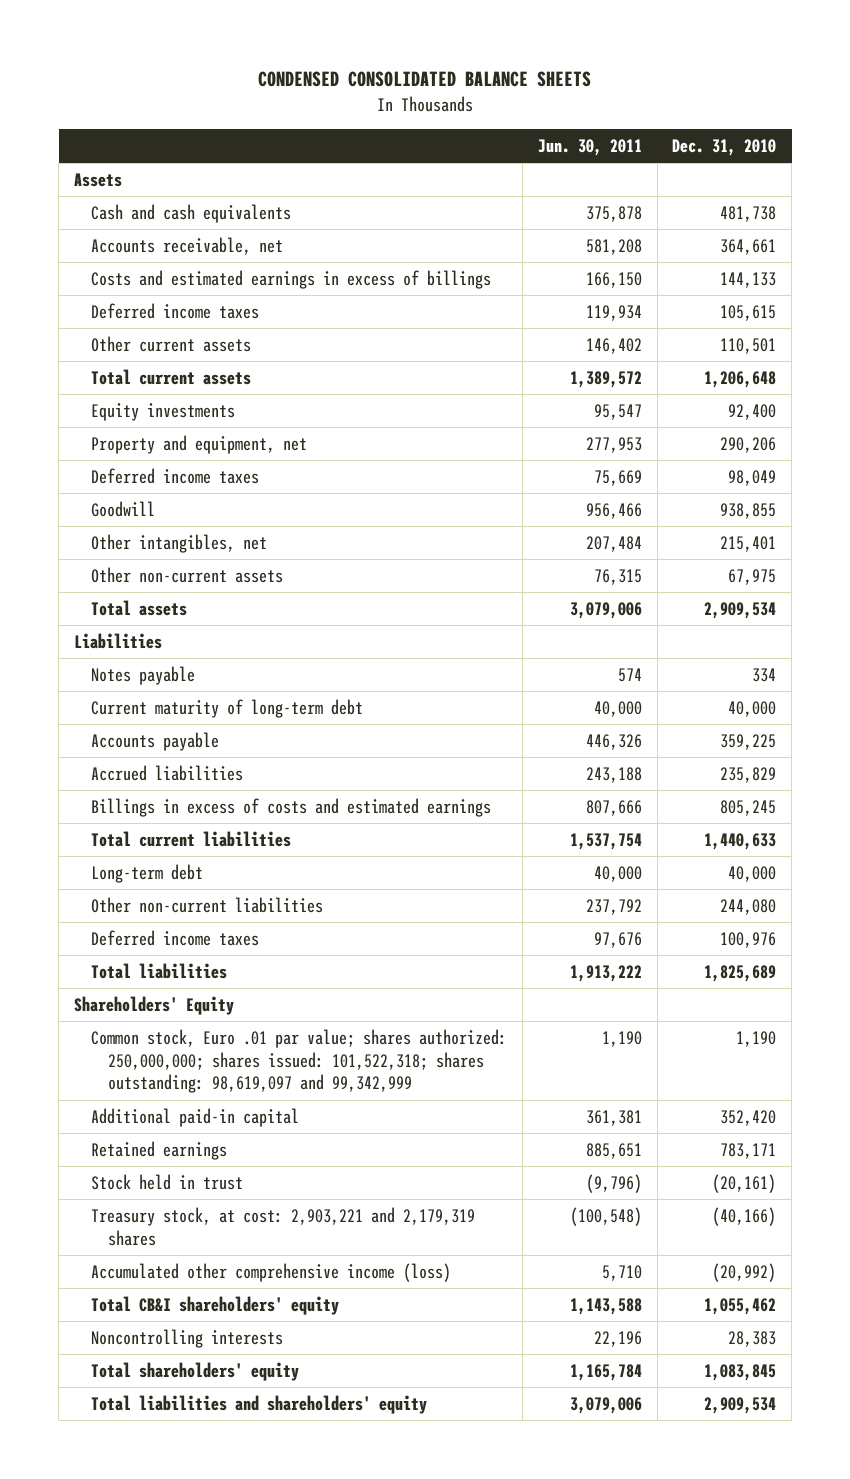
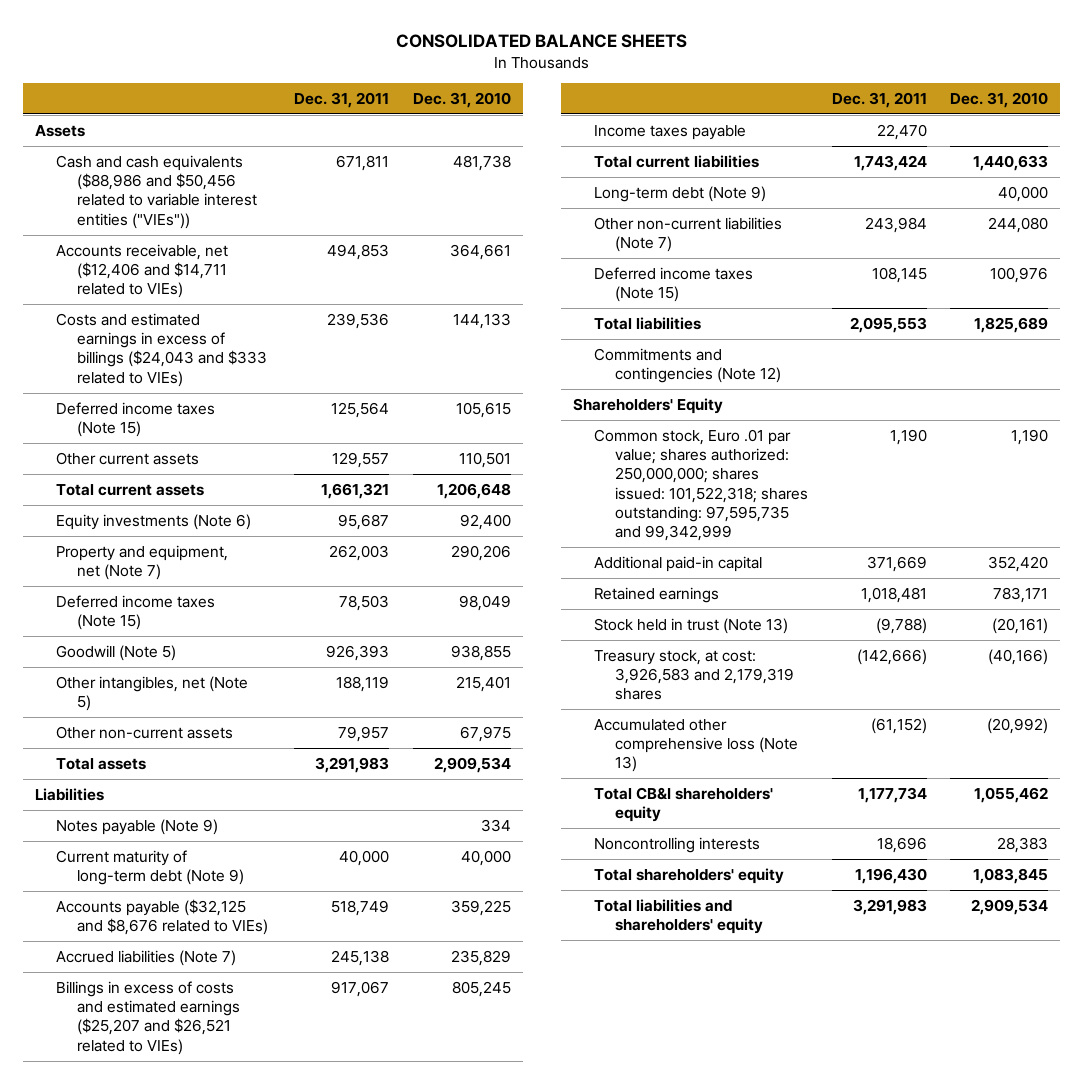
[258,71,592,88] CONDENSED CONSOLIDATED BALANCE SHEETS -> [395,34,687,49] CONSOLIDATED BALANCE SHEETS
[537,138,642,156] Jun. 30, 2011 -> none
none -> [294,92,390,109] Dec. 31, 2011
[90,203,291,223] Cash and cash equivalents -> [56,154,258,229] Cash and cash equivalents ($88,986 and $50,456 related to variable interest entities ("VIEs"))
[90,236,283,255] Accounts receivable, net -> [56,243,229,299] Accounts receivable, net ($12,406 and $14,711 related to VIEs)
[90,269,491,289] Costs and estimated earnings in excess of billings -> [56,312,268,387] Costs and estimated earnings in excess of billings ($24,043 and $333 related to VIEs)
[90,302,259,319] Deferred income taxes -> [56,401,216,438] Deferred income taxes (Note 15)
[90,402,235,421] Equity investments -> [56,513,252,530] Equity investments (Note 6)
[90,434,307,454] Property and equipment, net -> [56,544,229,581] Property and equipment, net (Note 7)
[90,467,259,484] Deferred income taxes -> [56,594,216,631] Deferred income taxes (Note 15)
[90,500,155,517] Goodwill -> [56,644,177,661] Goodwill (Note 5)
[90,533,267,553] Other intangibles, net -> [56,675,249,712] Other intangibles, net (Note 5)
[90,665,195,685] Notes payable -> [56,818,219,835] Notes payable (Note 9)
[90,698,363,718] Current maturity of long-term debt -> [56,849,245,886] Current maturity of long-term debt (Note 9)
[90,731,219,751] Accounts payable -> [56,898,269,936] Accounts payable ($32,125 and $8,676 related to VIEs)
[90,764,243,781] Accrued liabilities -> [56,949,237,966] Accrued liabilities (Note 7)
[90,797,491,817] Billings in excess of costs and estimated earnings -> [56,980,241,1055] Billings in excess of costs and estimated earnings ($25,207 and $26,521 related to VIEs)
none -> [593,124,746,140] Income taxes payable
[90,863,203,883] Long-term debt -> [593,185,766,202] Long-term debt (Note 9)
[90,896,323,913] Other non-current liabilities -> [593,216,782,253] Other non-current liabilities (Note 7)
[90,929,259,946] Deferred income taxes -> [593,266,753,303] Deferred income taxes (Note 15)
none -> [593,347,781,384] Commitments and contingencies (Note 12)
[90,1028,507,1094] Common stock, Euro .01 par value; shares authorized: 250,000,000; shares issued: 101,522,318; shares outstanding: 98,619,097 and 99,342,999 -> [593,428,808,542] Common stock, Euro .01 par value; shares authorized: 250,000,000; shares issued: 101,522,318; shares outstanding: 97,595,735 and 99,342,999
[90,1173,243,1190] Stock held in trust -> [593,617,788,634] Stock held in trust (Note 13)
[90,1206,475,1246] Treasury stock, at cost: 2,903,221 and 2,179,319 shares -> [593,649,794,701] Treasury stock, at cost: 3,926,583 and 2,179,319 shares
[90,1262,451,1282] Accumulated other comprehensive income (loss) -> [593,718,798,773] Accumulated other comprehensive loss (Note 13)

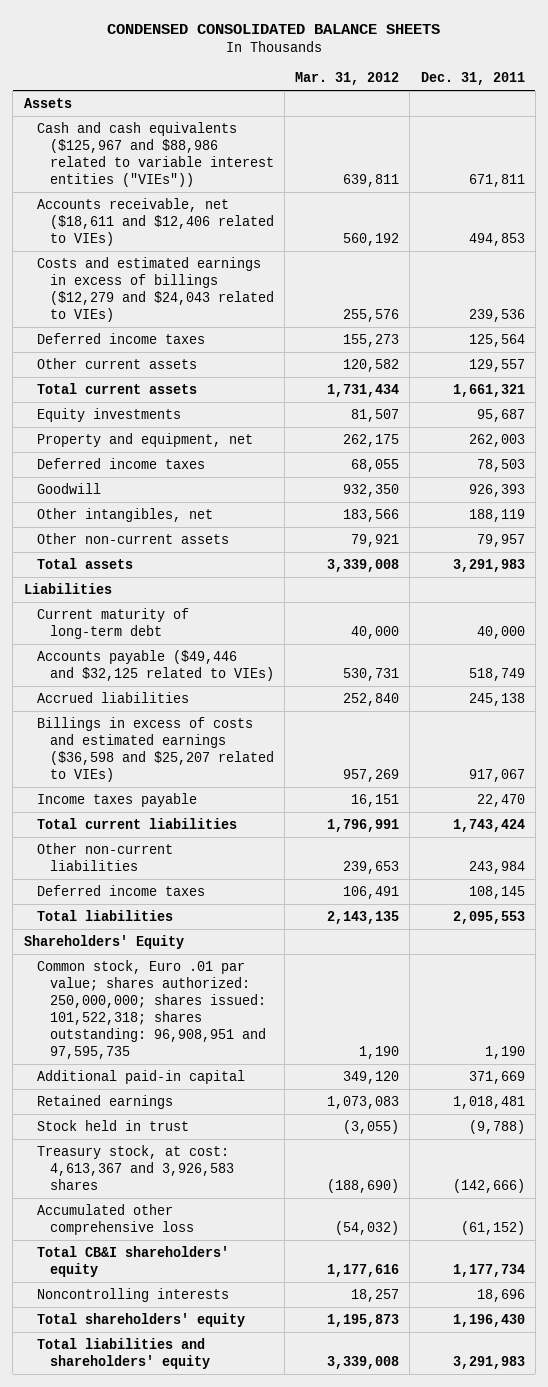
[395,34,687,49] CONSOLIDATED BALANCE SHEETS -> [107,23,441,34] CONDENSED CONSOLIDATED BALANCE SHEETS
[412,92,511,109] Dec. 31, 2010 -> none
none -> [295,71,400,85] Mar. 31, 2012
[56,154,258,229] Cash and cash equivalents ($88,986 and $50,456 related to variable interest entities ("VIEs")) -> [36,122,274,187] Cash and cash equivalents ($125,967 and $88,986 related to variable interest entities ("VIEs"))
[56,243,229,299] Accounts receivable, net ($12,406 and $14,711 related to VIEs) -> [36,198,274,246] Accounts receivable, net ($18,611 and $12,406 related to VIEs)
[56,312,268,387] Costs and estimated earnings in excess of billings ($24,043 and $333 related to VIEs) -> [36,257,274,322] Costs and estimated earnings in excess of billings ($12,279 and $24,043 related to VIEs)
[56,401,216,438] Deferred income taxes (Note 15) -> [36,333,205,345] Deferred income taxes
[56,513,252,530] Equity investments (Note 6) -> [36,408,181,423] Equity investments
[56,544,229,581] Property and equipment, net (Note 7) -> [36,433,253,448] Property and equipment, net
[56,594,216,631] Deferred income taxes (Note 15) -> [36,458,205,470] Deferred income taxes
[56,644,177,661] Goodwill (Note 5) -> [36,483,101,495] Goodwill
[56,675,249,712] Other intangibles, net (Note 5) -> [36,508,213,523] Other intangibles, net
[56,818,219,835] Notes payable (Note 9) -> none
[56,849,245,886] Current maturity of long-term debt (Note 9) -> [36,608,189,639] Current maturity of long-term debt
[56,898,269,936] Accounts payable ($32,125 and $8,676 related to VIEs) -> [36,650,274,681] Accounts payable ($49,446 and $32,125 related to VIEs)
[56,949,237,966] Accrued liabilities (Note 7) -> [36,692,189,704] Accrued liabilities
[56,980,241,1055] Billings in excess of costs and estimated earnings ($25,207 and $26,521 related to VIEs) -> [36,717,274,782] Billings in excess of costs and estimated earnings ($36,598 and $25,207 related to VIEs)
[593,185,766,202] Long-term debt (Note 9) -> none
[593,216,782,253] Other non-current liabilities (Note 7) -> [36,843,173,871] Other non-current liabilities
[593,266,753,303] Deferred income taxes (Note 15) -> [36,885,205,897] Deferred income taxes
[593,347,781,384] Commitments and contingencies (Note 12) -> none
[593,428,808,542] Common stock, Euro .01 par value; shares authorized: 250,000,000; shares issued: 101,522,318; shares outstanding: 97,595,735 and 99,342,999 -> [36,960,266,1059] Common stock, Euro .01 par value; shares authorized: 250,000,000; shares issued: 101,522,318; shares outstanding: 96,908,951 and 97,595,735
[593,617,788,634] Stock held in trust (Note 13) -> [36,1120,189,1132] Stock held in trust
[593,649,794,701] Treasury stock, at cost: 3,926,583 and 2,179,319 shares -> [36,1145,234,1190] Treasury stock, at cost: 4,613,367 and 3,926,583 shares
[593,718,798,773] Accumulated other comprehensive loss (Note 13) -> [36,1204,194,1235] Accumulated other comprehensive loss

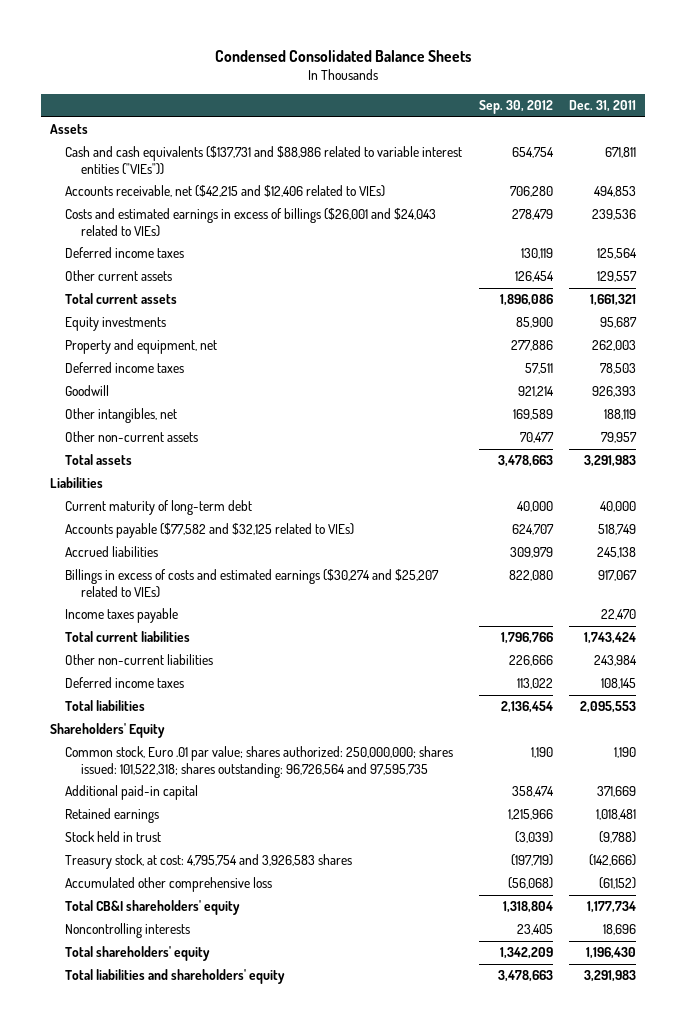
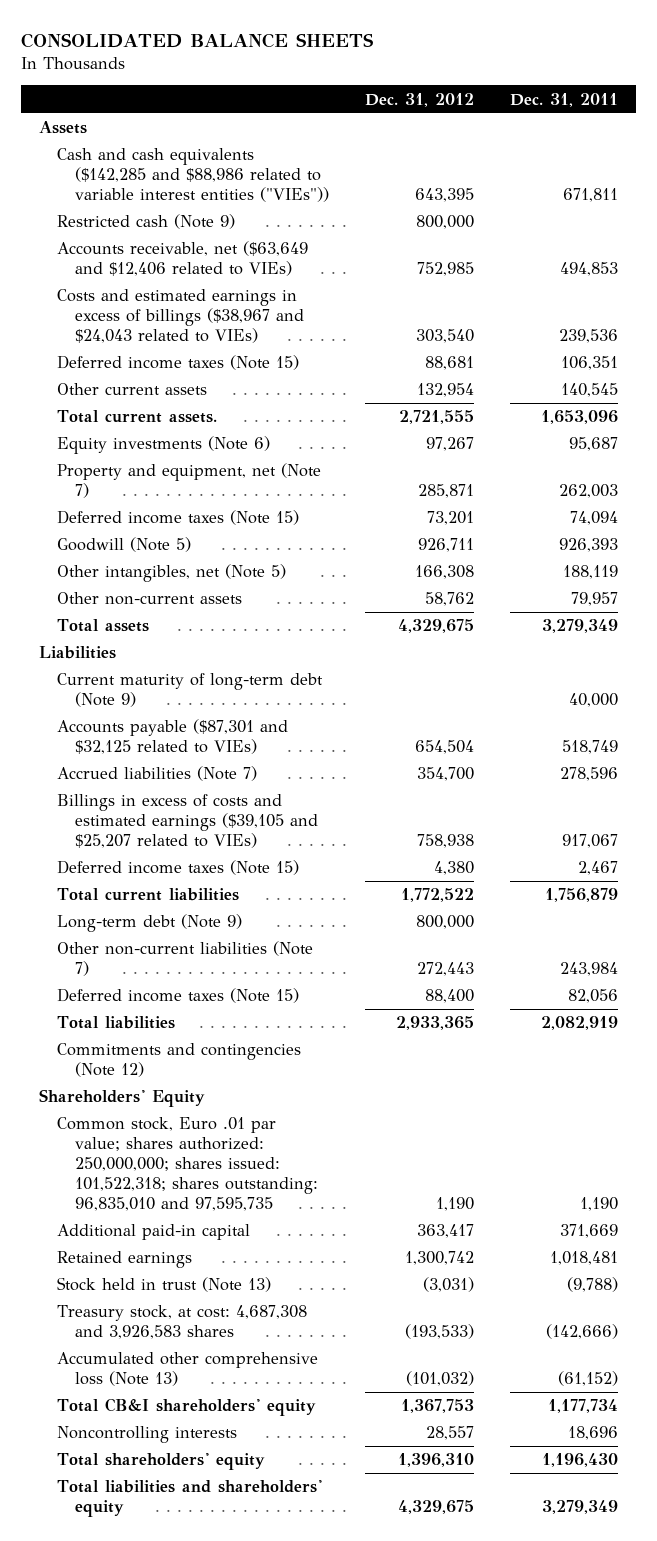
[215,50,472,63] Condensed Consolidated Balance Sheets -> [21,32,375,48] CONSOLIDATED BALANCE SHEETS
[478,100,553,115] Sep. 30, 2012 -> none
none -> [365,92,475,107] Dec. 31, 2012
[65,146,463,175] Cash and cash equivalents ($137,731 and $88,986 related to variable interest entities ("VIEs")) -> [57,148,330,202] Cash and cash equivalents ($142,285 and $88,986 related to variable interest entities ("VIEs"))
none -> [57,214,236,230] Restricted cash (Note 9)
[65,185,386,198] Accounts receivable, net ($42,215 and $12,406 related to VIEs) -> [57,241,309,277] Accounts receivable, net ($63,649 and $12,406 related to VIEs)
[65,208,437,237] Costs and estimated earnings in excess of billings ($26,001 and $24,043 related to VIEs) -> [57,289,305,343] Costs and estimated earnings in excess of billings ($38,967 and $24,043 related to VIEs)
[65,247,185,259] Deferred income taxes -> [57,355,300,371] Deferred income taxes (Note 15)
[597,248,638,260] 125,564 -> [560,356,618,371] 106,351
[597,271,638,283] 129,557 -> [560,383,618,398] 140,545
[65,293,178,305] Total current assets -> [57,410,218,424] Total current assets.
[590,294,637,307] 1,661,321 -> [540,410,618,425] 1,653,096
[65,317,167,332] Equity investments -> [57,436,271,455] Equity investments (Note 6)
[65,339,218,355] Property and equipment, net -> [57,463,322,499] Property and equipment, net (Note 7)
[65,362,185,374] Deferred income taxes -> [57,510,300,526] Deferred income taxes (Note 15)
[600,363,637,375] 78,503 -> [569,511,618,526] 74,094
[65,385,110,397] Goodwill -> [57,537,192,553] Goodwill (Note 5)
[65,408,178,424] Other intangibles, net -> [57,564,287,583] Other intangibles, net (Note 5)
[584,455,637,468] 3,291,983 -> [541,619,618,634] 3,279,349
[65,608,179,624] Income taxes payable -> none
[65,500,253,516] Current maturity of long-term debt -> [57,673,324,708] Current maturity of long-term debt (Note 9)
[65,523,355,539] Accounts payable ($77,582 and $32,125 related to VIEs) -> [57,719,289,755] Accounts payable ($87,301 and $32,125 related to VIEs)
[65,546,159,558] Accrued liabilities -> [57,766,258,782] Accrued liabilities (Note 7)
[597,547,637,559] 245,138 -> [559,767,618,782] 278,596
[65,569,440,598] Billings in excess of costs and estimated earnings ($30,274 and $25,207 related to VIEs) -> [57,794,319,848] Billings in excess of costs and estimated earnings ($39,105 and $25,207 related to VIEs)
none -> [57,860,300,876] Deferred income taxes (Note 15)
[584,632,637,645] 1,743,424 -> [544,888,618,903] 1,756,879
none -> [57,914,243,933] Long-term debt (Note 9)
[65,654,214,666] Other non-current liabilities -> [57,941,314,977] Other non-current liabilities (Note 7)
[65,677,185,689] Deferred income taxes -> [57,988,300,1004] Deferred income taxes (Note 15)
[601,678,637,690] 108,145 -> [567,989,618,1004] 82,056
[580,701,637,714] 2,095,553 -> [540,1016,618,1031] 2,082,919
none -> [57,1043,302,1078] Commitments and contingencies (Note 12)
[65,746,454,778] Common stock, Euro .01 par value; shares authorized: 250,000,000; shares issued: 101,522,318; shares outstanding: 96,726,564 and 97,595,735 -> [57,1117,319,1211] Common stock, Euro .01 par value; shares authorized: 250,000,000; shares issued: 101,522,318; shares outstanding: 96,835,010 and 97,595,735
[65,831,162,843] Stock held in trust -> [57,1277,272,1293] Stock held in trust (Note 13)
[65,854,353,870] Treasury stock, at cost: 4,795,754 and 3,926,583 shares -> [57,1305,308,1340] Treasury stock, at cost: 4,687,308 and 3,926,583 shares
[65,877,273,893] Accumulated other comprehensive loss -> [57,1352,319,1387] Accumulated other comprehensive loss (Note 13)
[584,970,637,983] 3,291,983 -> [541,1500,618,1515] 3,279,349

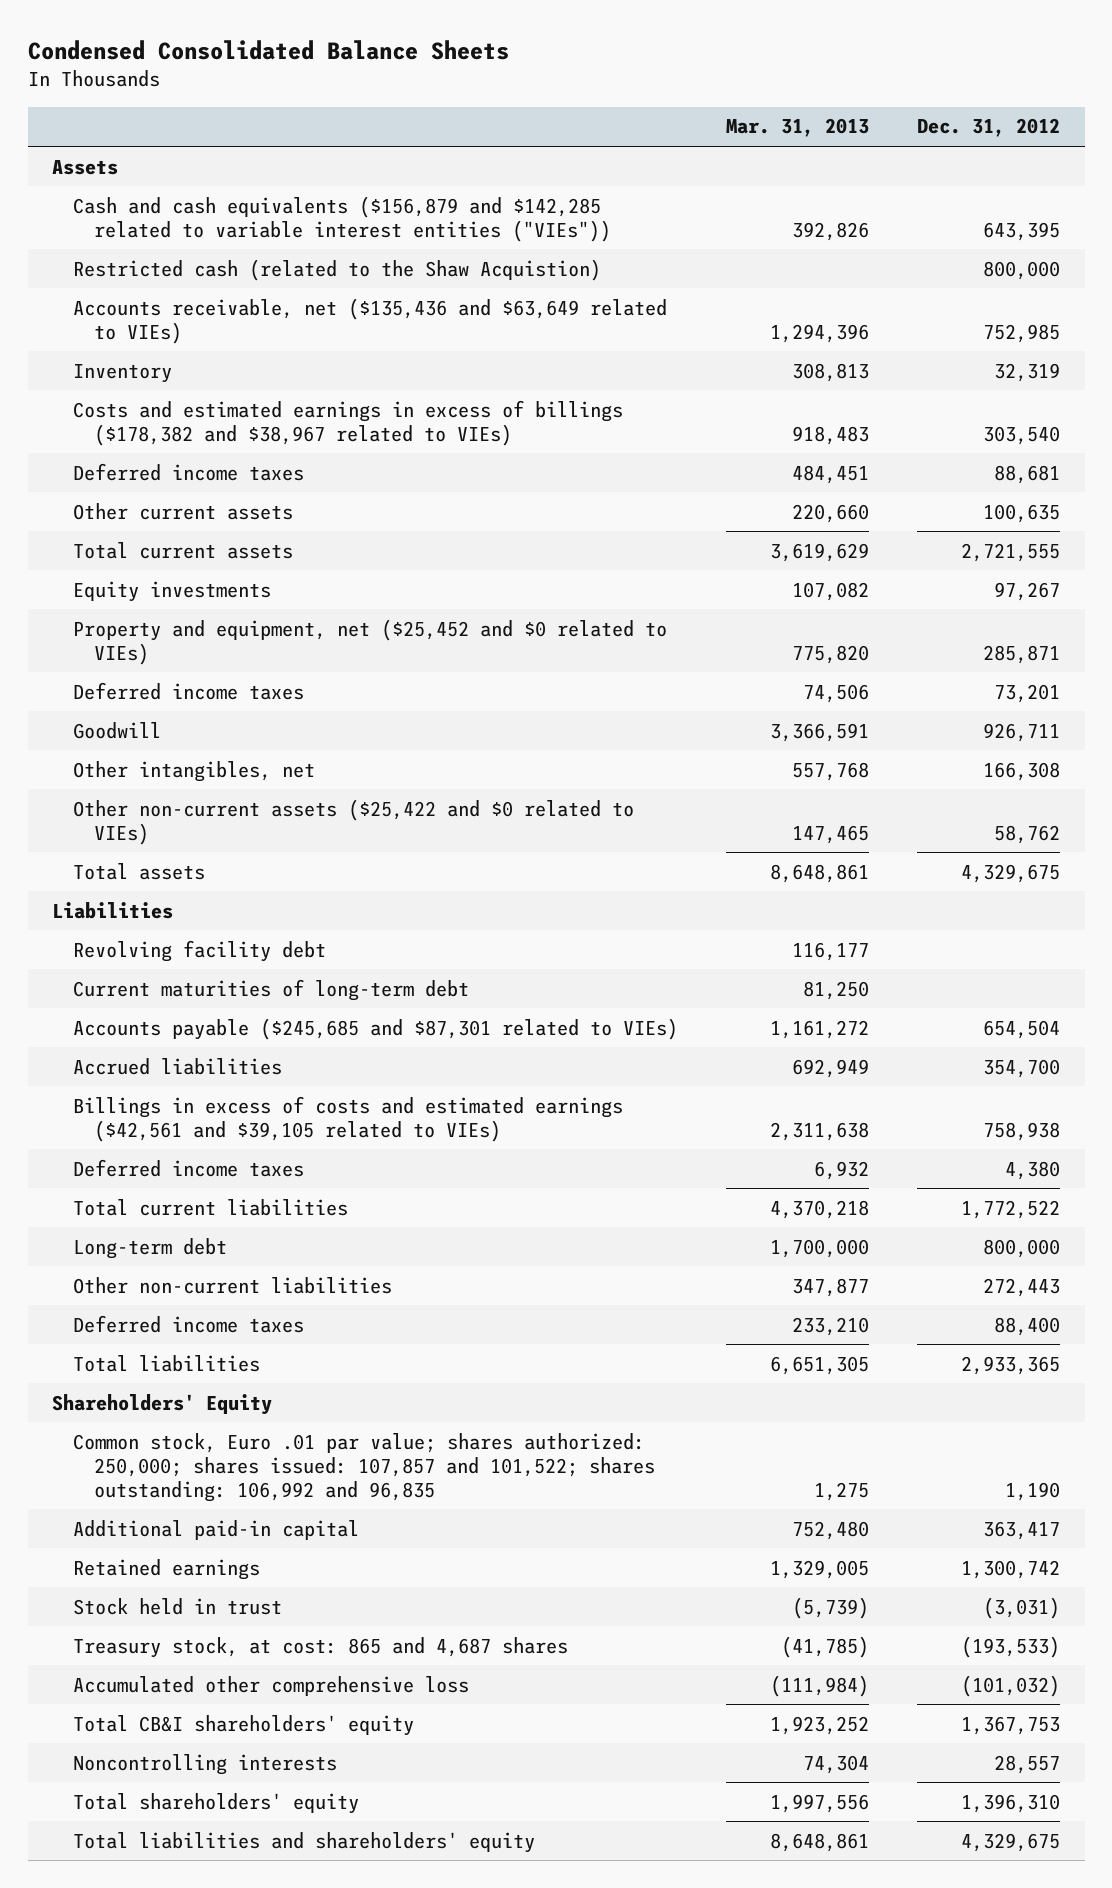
[21,32,375,48] CONSOLIDATED BALANCE SHEETS -> [27,40,509,61] Condensed Consolidated Balance Sheets
[509,92,618,107] Dec. 31, 2011 -> none
none -> [726,118,870,138] Mar. 31, 2013
[57,148,330,202] Cash and cash equivalents ($142,285 and $88,986 related to variable interest entities ("VIEs")) -> [72,195,612,242] Cash and cash equivalents ($156,879 and $142,285 related to variable interest entities ("VIEs"))
[57,214,236,230] Restricted cash (Note 9) -> [72,258,601,281] Restricted cash (related to the Shaw Acquistion)
[57,241,309,277] Accounts receivable, net ($63,649 and $12,406 related to VIEs) -> [72,297,667,344] Accounts receivable, net ($135,436 and $63,649 related to VIEs)
none -> [72,363,172,383] Inventory
[57,289,305,343] Costs and estimated earnings in excess of billings ($38,967 and $24,043 related to VIEs) -> [72,399,623,446] Costs and estimated earnings in excess of billings ($178,382 and $38,967 related to VIEs)
[57,355,300,371] Deferred income taxes (Note 15) -> [72,462,304,481] Deferred income taxes
[417,383,475,398] 132,954 -> [983,503,1061,523] 100,635
[57,410,218,424] Total current assets. -> [72,541,293,559] Total current assets
[57,436,271,455] Equity investments (Note 6) -> [72,580,271,602] Equity investments
[57,463,322,499] Property and equipment, net (Note 7) -> [72,618,667,665] Property and equipment, net ($25,452 and $0 related to VIEs)
[57,510,300,526] Deferred income taxes (Note 15) -> [72,681,304,700] Deferred income taxes
[57,537,192,553] Goodwill (Note 5) -> [72,721,161,739] Goodwill
[57,564,287,583] Other intangibles, net (Note 5) -> [72,760,315,782] Other intangibles, net
[57,592,243,606] Other non-current assets -> [72,798,634,845] Other non-current assets ($25,422 and $0 related to VIEs)
none -> [72,939,326,962] Revolving facility debt
[57,673,324,708] Current maturity of long-term debt (Note 9) -> [72,978,469,1001] Current maturities of long-term debt
[57,719,289,755] Accounts payable ($87,301 and $32,125 related to VIEs) -> [72,1017,678,1040] Accounts payable ($245,685 and $87,301 related to VIEs)
[57,766,258,782] Accrued liabilities (Note 7) -> [72,1057,282,1075] Accrued liabilities
[57,794,319,848] Billings in excess of costs and estimated earnings ($39,105 and $25,207 related to VIEs) -> [72,1095,623,1142] Billings in excess of costs and estimated earnings ($42,561 and $39,105 related to VIEs)
[57,860,300,876] Deferred income taxes (Note 15) -> [72,1158,304,1177] Deferred income taxes
[57,914,243,933] Long-term debt (Note 9) -> [72,1237,227,1259] Long-term debt
[57,941,314,977] Other non-current liabilities (Note 7) -> [72,1276,392,1294] Other non-current liabilities
[57,988,300,1004] Deferred income taxes (Note 15) -> [72,1314,304,1333] Deferred income taxes
[57,1043,302,1078] Commitments and contingencies (Note 12) -> none
[57,1117,319,1211] Common stock, Euro .01 par value; shares authorized: 250,000,000; shares issued: 101,522,318; shares outstanding: 96,835,010 and 97,595,735 -> [72,1432,656,1502] Common stock, Euro .01 par value; shares authorized: 250,000; shares issued: 107,857 and 101,522; shares outstanding: 106,992 and 96,835
[57,1277,272,1293] Stock held in trust (Note 13) -> [72,1597,282,1615] Stock held in trust
[57,1305,308,1340] Treasury stock, at cost: 4,687,308 and 3,926,583 shares -> [72,1636,568,1658] Treasury stock, at cost: 865 and 4,687 shares
[57,1352,319,1387] Accumulated other comprehensive loss (Note 13) -> [72,1675,469,1696] Accumulated other comprehensive loss

